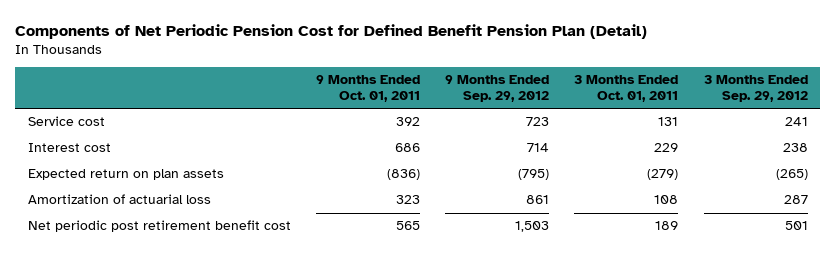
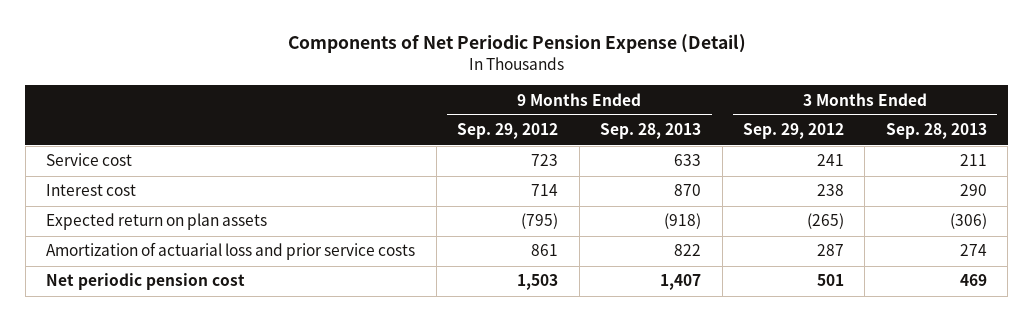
[14,23,647,39] Components of Net Periodic Pension Cost for Defined Benefit Pension Plan (Detail) -> [287,33,746,53] Components of Net Periodic Pension Expense (Detail)
[315,75,420,102] 9 Months Ended Oct. 01, 2011 -> none
[574,75,679,102] 3 Months Ended Oct. 01, 2011 -> none
none -> [600,123,702,140] Sep. 28, 2013
none -> [885,123,987,140] Sep. 28, 2013
[27,194,211,205] Amortization of actuarial loss -> [46,242,416,261] Amortization of actuarial loss and prior service costs
[27,220,291,233] Net periodic post retirement benefit cost -> [46,273,246,291] Net periodic pension cost

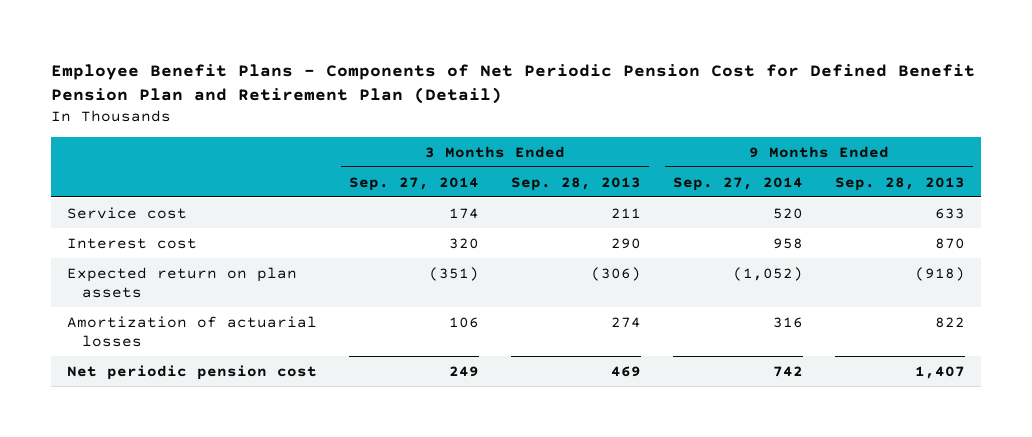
[287,33,746,53] Components of Net Periodic Pension Expense (Detail) -> [51,63,976,105] Employee Benefit Plans - Components of Net Periodic Pension Cost for Defined Benefit Pension Plan and Retirement Plan (Detail)
[457,123,559,140] Sep. 29, 2012 -> none
[742,123,844,140] Sep. 29, 2012 -> none
none -> [349,176,480,191] Sep. 27, 2014
none -> [672,176,803,191] Sep. 27, 2014
[46,242,416,261] Amortization of actuarial loss and prior service costs -> [67,315,318,347] Amortization of actuarial losses

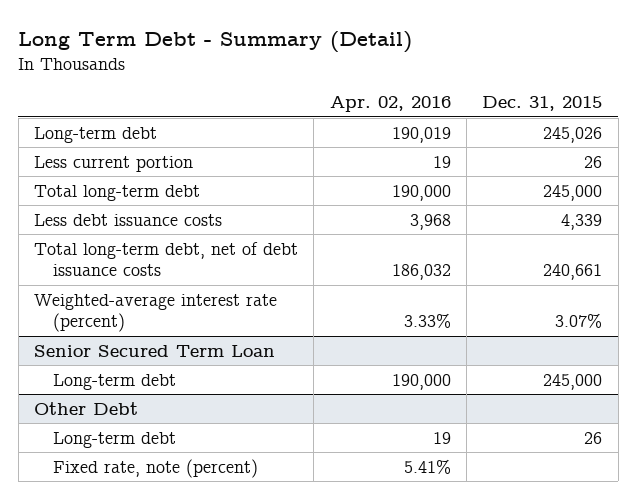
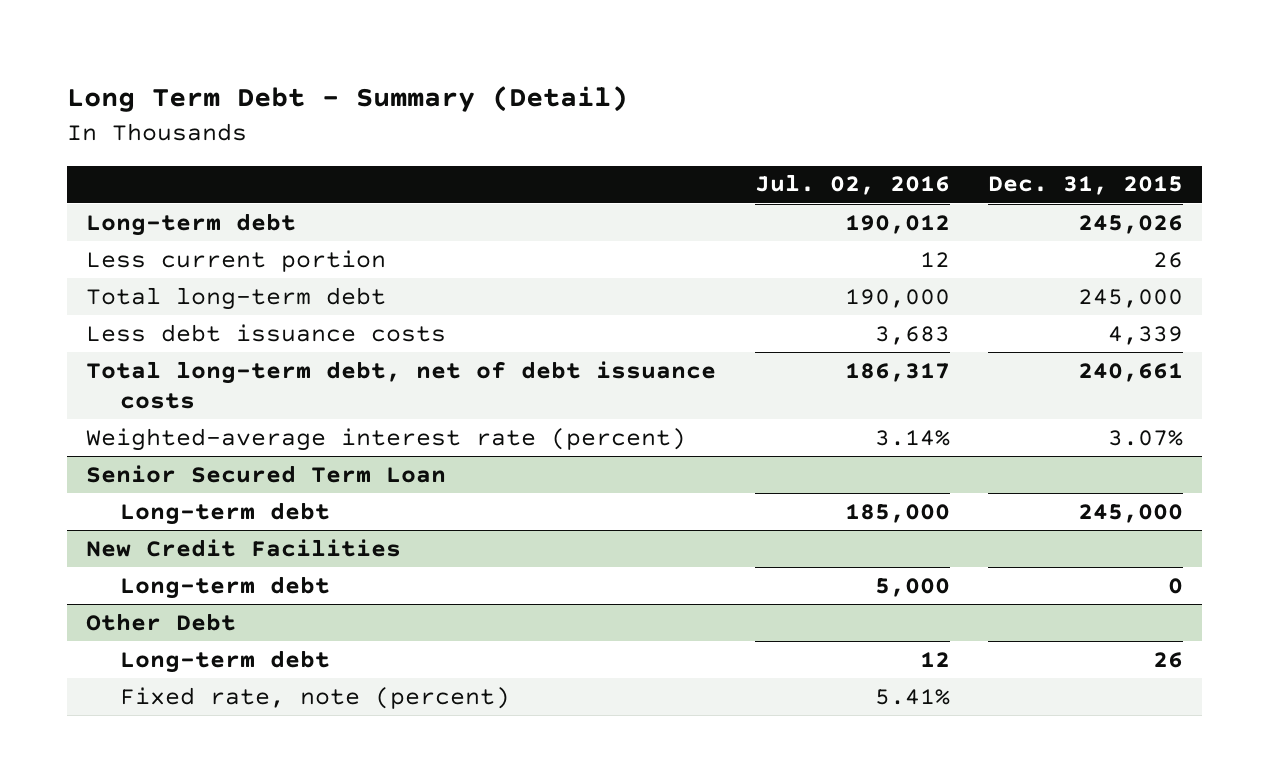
[329,96,451,113] Apr. 02, 2016 -> none
none -> [754,174,950,196] Jul. 02, 2016
none -> [86,538,402,557] New Credit Facilities
none -> [119,575,330,599] Long-term debt

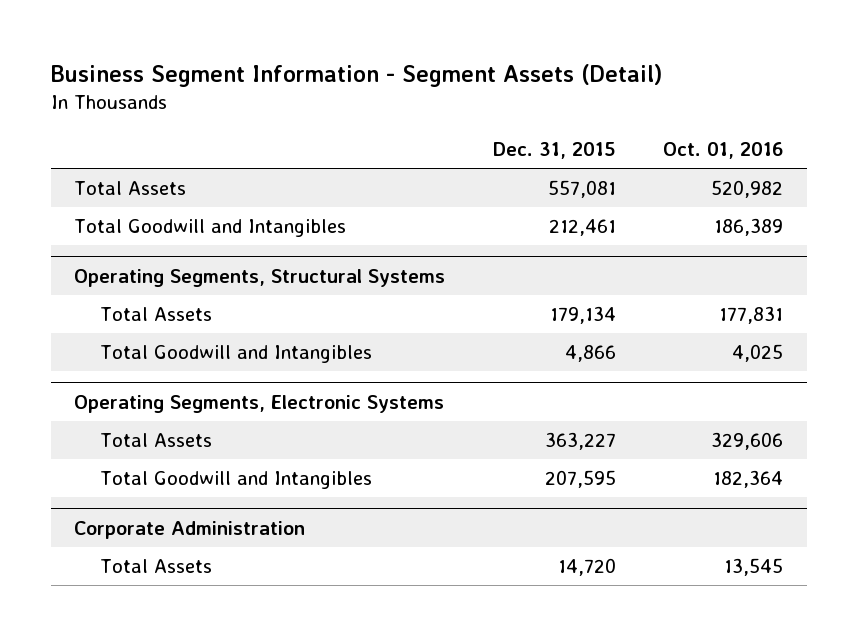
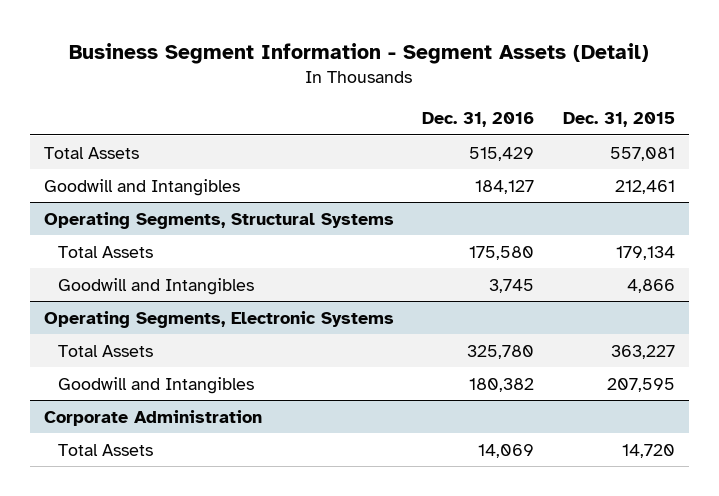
[662,141,783,159] Oct. 01, 2016 -> none
none -> [422,112,535,128] Dec. 31, 2016
[74,219,347,238] Total Goodwill and Intangibles -> [44,178,241,196] Goodwill and Intangibles
[99,345,372,364] Total Goodwill and Intangibles -> [58,277,255,295] Goodwill and Intangibles
[99,471,372,490] Total Goodwill and Intangibles -> [58,376,255,394] Goodwill and Intangibles

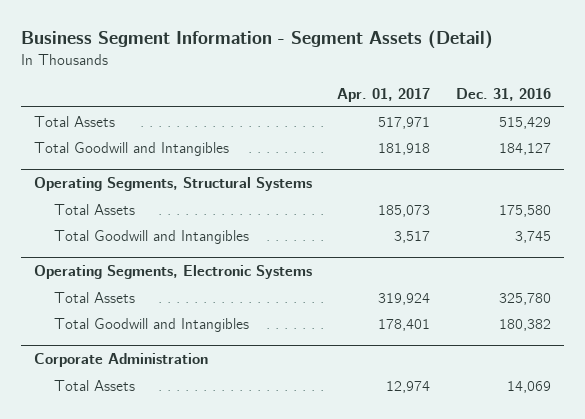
[562,112,675,128] Dec. 31, 2015 -> none
none -> [337,87,431,102] Apr. 01, 2017
[44,178,241,196] Goodwill and Intangibles -> [33,141,229,156] Total Goodwill and Intangibles
[58,277,255,295] Goodwill and Intangibles -> [53,229,249,244] Total Goodwill and Intangibles
[58,376,255,394] Goodwill and Intangibles -> [53,317,249,332] Total Goodwill and Intangibles

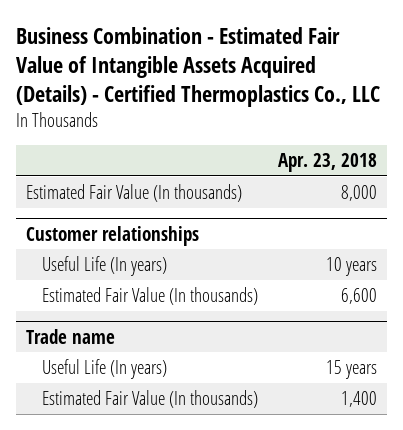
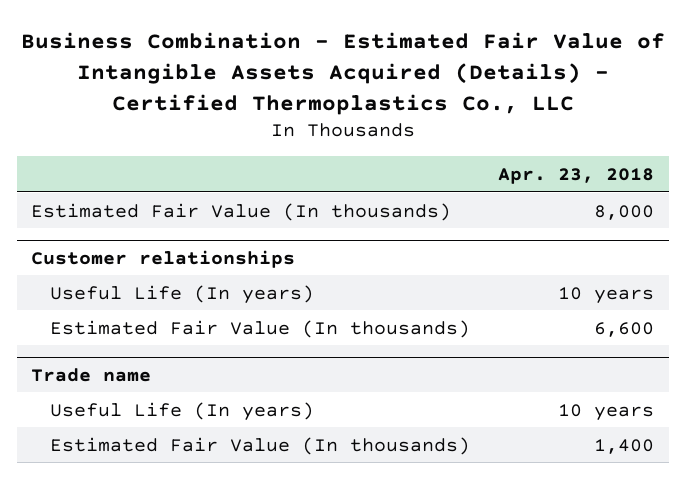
[325,359,377,379] 15 years -> [558,403,655,421] 10 years

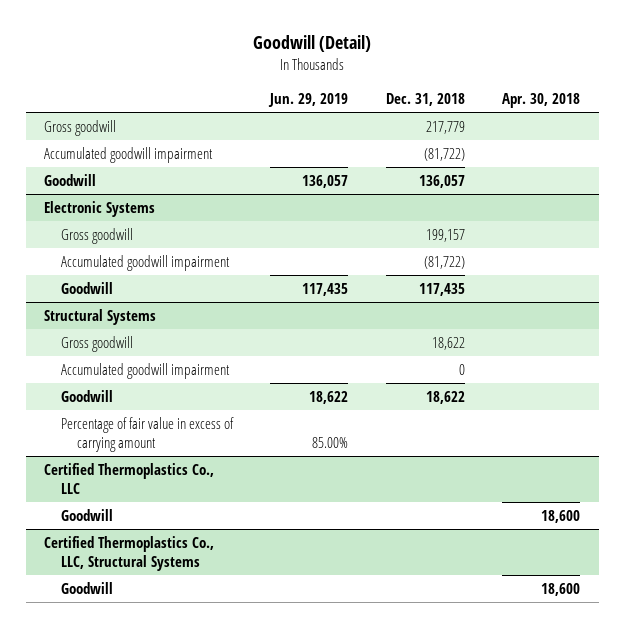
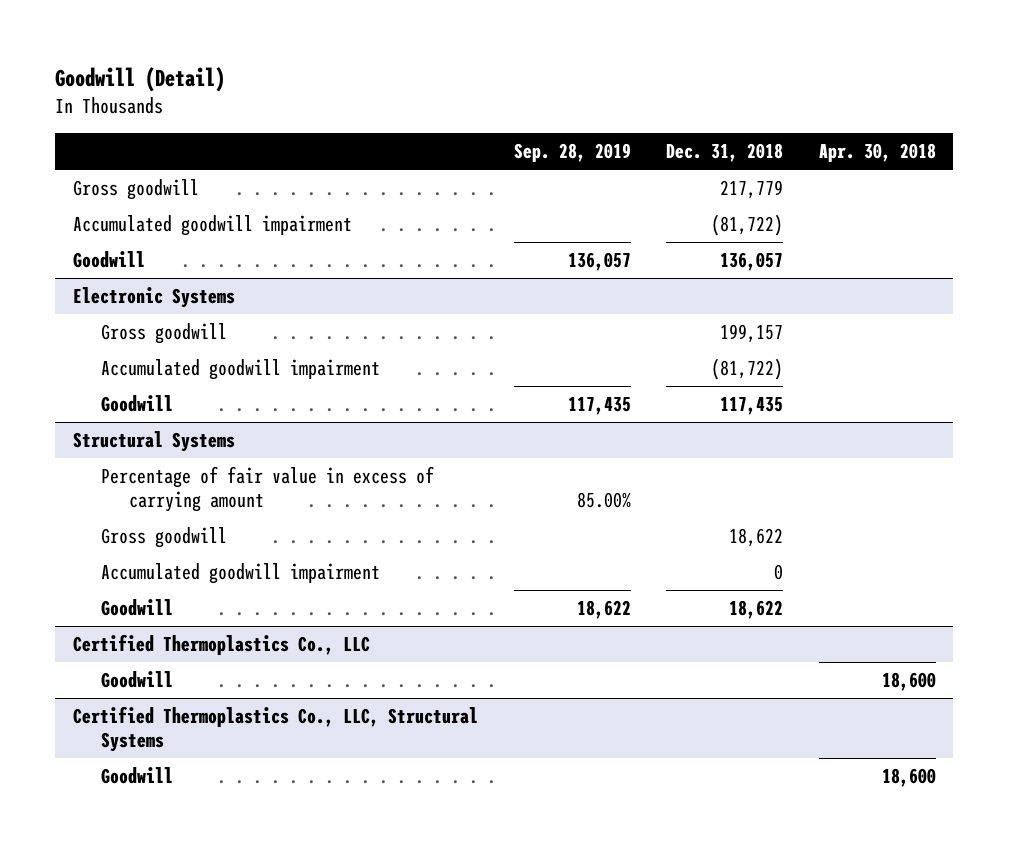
[268,92,349,107] Jun. 29, 2019 -> none
none -> [513,143,631,163] Sep. 28, 2019
[60,416,234,453] Percentage of fair value in excess of carrying amount -> [101,465,435,512] Percentage of fair value in excess of carrying amount

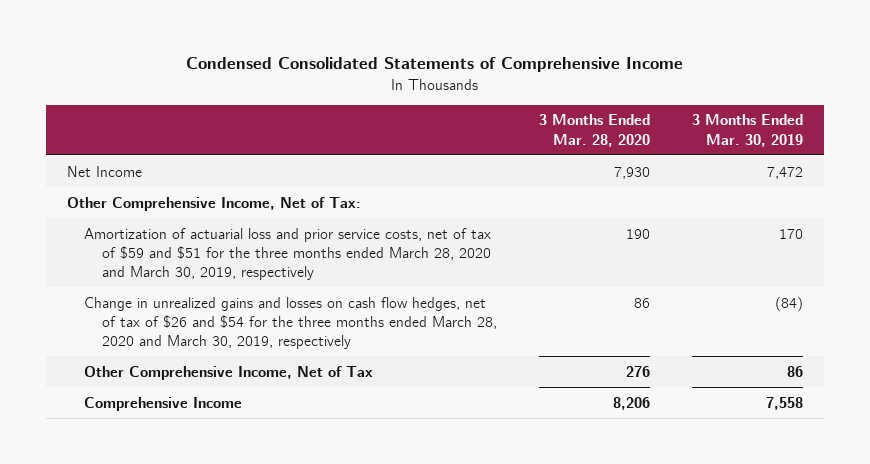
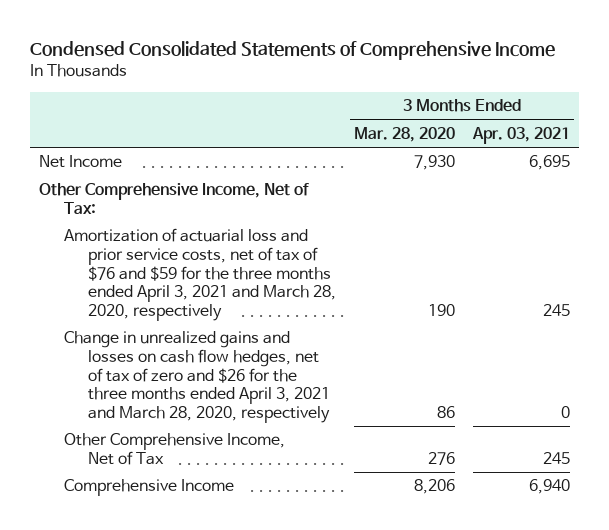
[691,114,803,147] 3 Months Ended Mar. 30, 2019 -> none
none -> [471,126,570,144] Apr. 03, 2021
[84,227,492,281] Amortization of actuarial loss and prior service costs, net of tax of $59 and $51 for the three months ended March 28, 2020 and March 30, 2019, respectively -> [63,228,337,322] Amortization of actuarial loss and prior service costs, net of tax of $76 and $59 for the three months ended April 3, 2021 and March 28, 2020, respectively
[84,296,497,350] Change in unrealized gains and losses on cash flow hedges, net of tax of $26 and $54 for the three months ended March 28, 2020 and March 30, 2019, respectively -> [63,331,331,424] Change in unrealized gains and losses on cash flow hedges, net of tax of zero and $26 for the three months ended April 3, 2021 and March 28, 2020, respectively

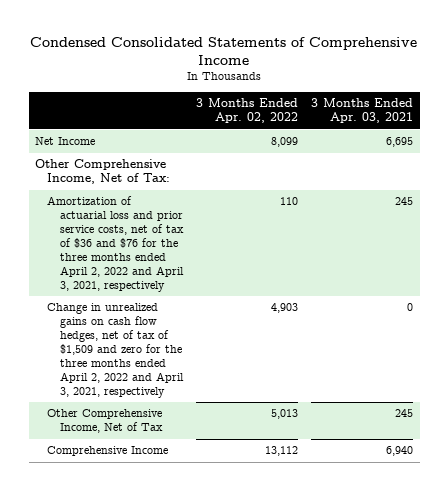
[354,126,456,142] Mar. 28, 2020 -> none
none -> [195,98,298,124] 3 Months Ended Apr. 02, 2022
[63,228,337,322] Amortization of actuarial loss and prior service costs, net of tax of $76 and $59 for the three months ended April 3, 2021 and March 28, 2020, respectively -> [47,196,184,292] Amortization of actuarial loss and prior service costs, net of tax of $36 and $76 for the three months ended April 2, 2022 and April 3, 2021, respectively
[63,331,331,424] Change in unrealized gains and losses on cash flow hedges, net of tax of zero and $26 for the three months ended April 3, 2021 and March 28, 2020, respectively -> [47,303,184,398] Change in unrealized gains on cash flow hedges, net of tax of $1,509 and zero for the three months ended April 2, 2022 and April 3, 2021, respectively

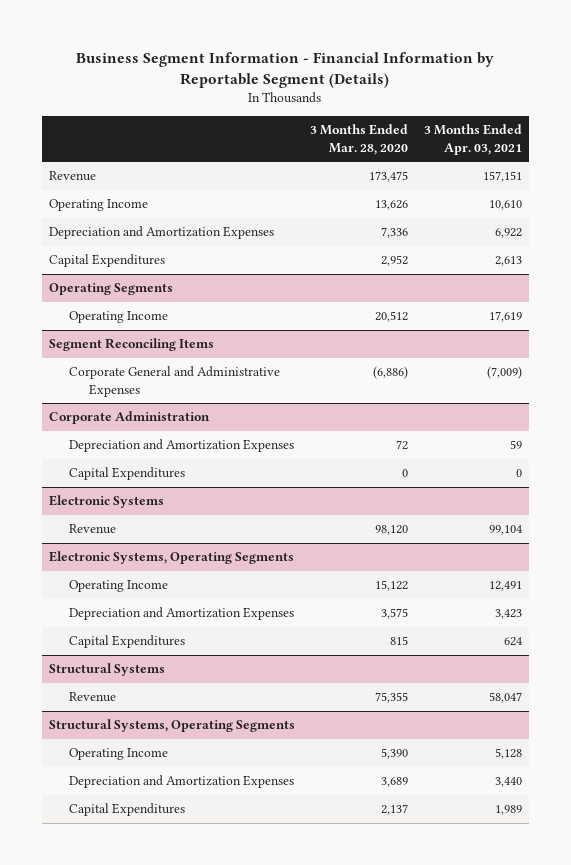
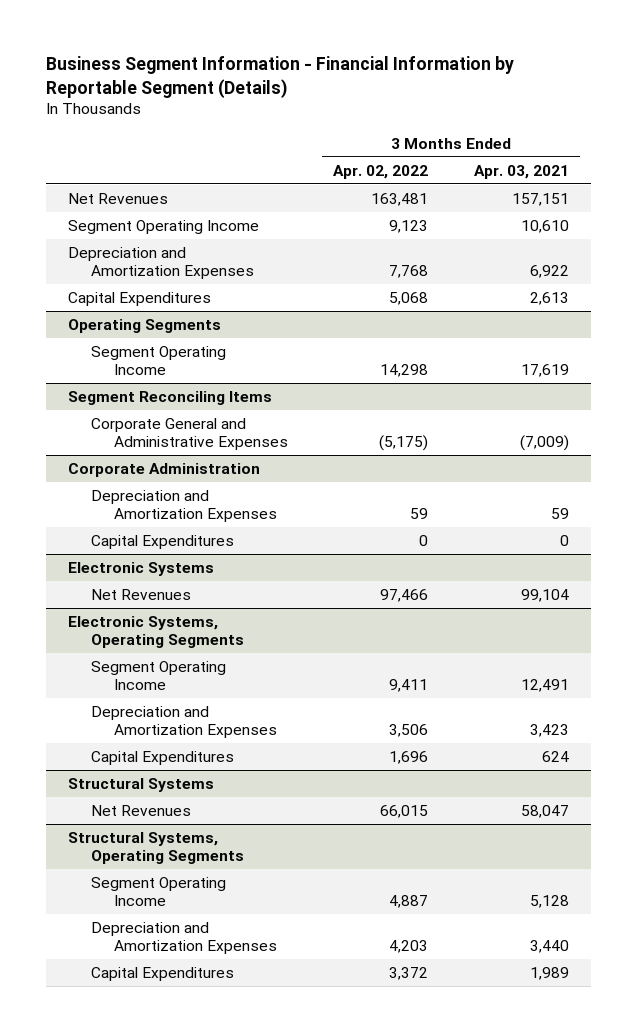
[310,124,409,155] 3 Months Ended Mar. 28, 2020 -> none
none -> [333,164,429,179] Apr. 02, 2022
[49,171,97,182] Revenue -> [68,192,169,204] Net Revenues
[49,199,149,212] Operating Income -> [68,219,260,234] Segment Operating Income
[69,311,169,324] Operating Income -> [91,345,227,376] Segment Operating Income
[69,524,117,535] Revenue -> [91,588,192,600] Net Revenues
[69,580,169,593] Operating Income -> [91,660,227,691] Segment Operating Income
[69,692,117,703] Revenue -> [91,804,192,816] Net Revenues
[69,748,169,761] Operating Income -> [91,876,227,907] Segment Operating Income

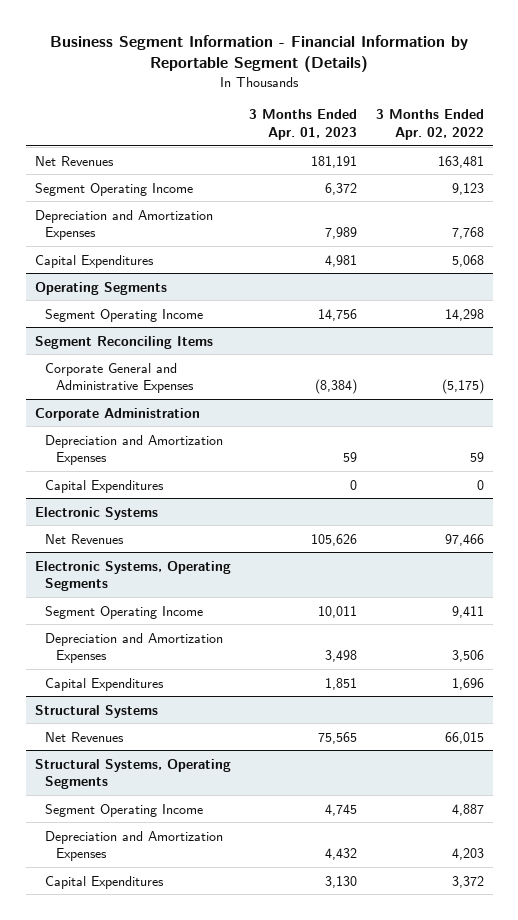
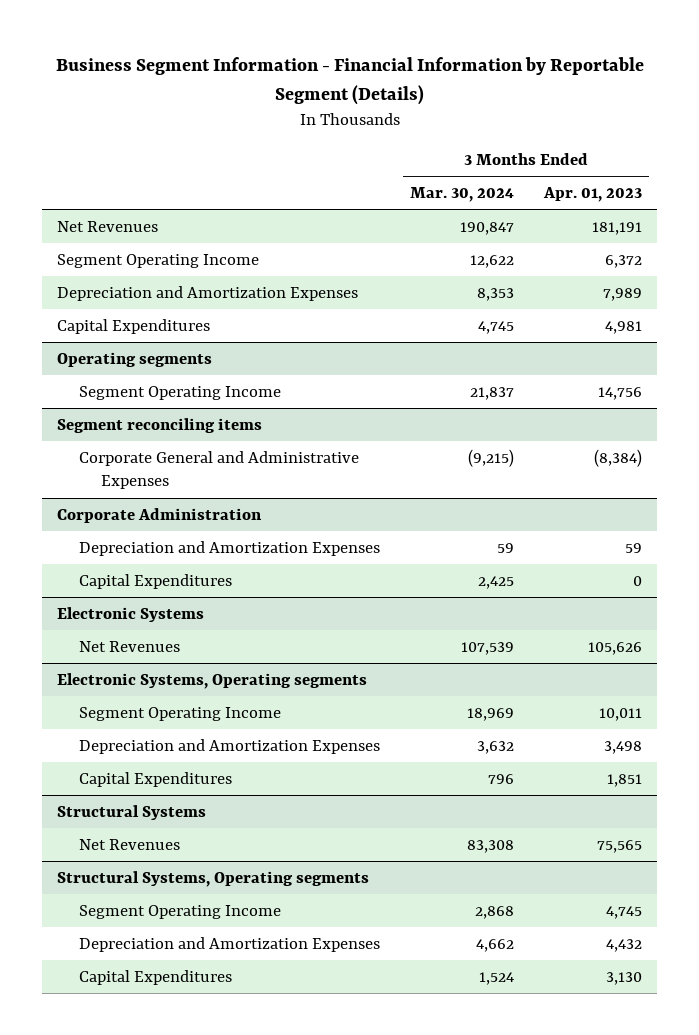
[375,109,484,140] 3 Months Ended Apr. 02, 2022 -> none
none -> [410,187,515,203] Mar. 30, 2024
[34,281,167,295] Operating Segments -> [57,351,213,367] Operating segments
[34,335,213,349] Segment Reconciling Items -> [57,417,263,433] Segment reconciling items
[34,560,231,592] Electronic Systems, Operating Segments -> [57,672,368,689] Electronic Systems, Operating segments
[34,758,231,790] Structural Systems, Operating Segments -> [57,870,370,887] Structural Systems, Operating segments

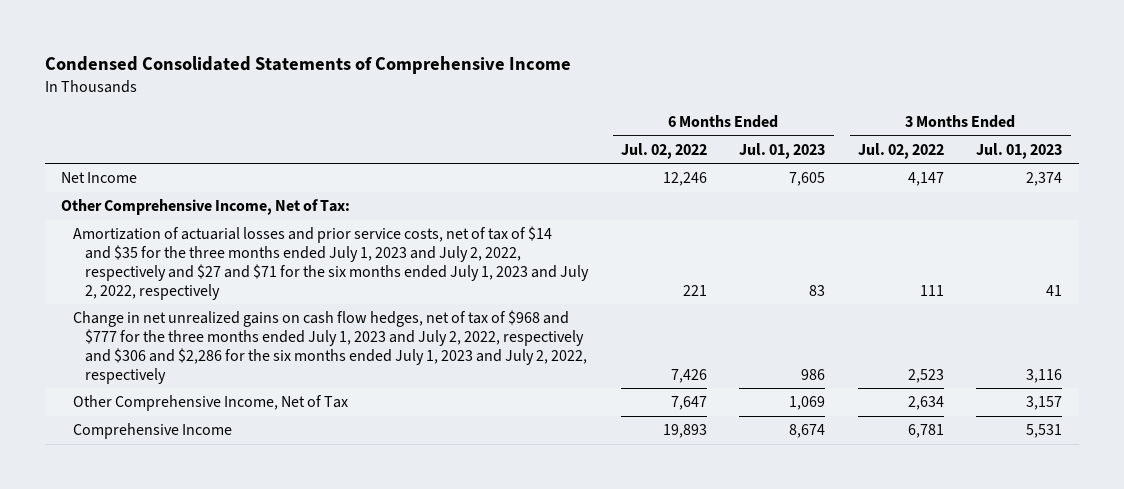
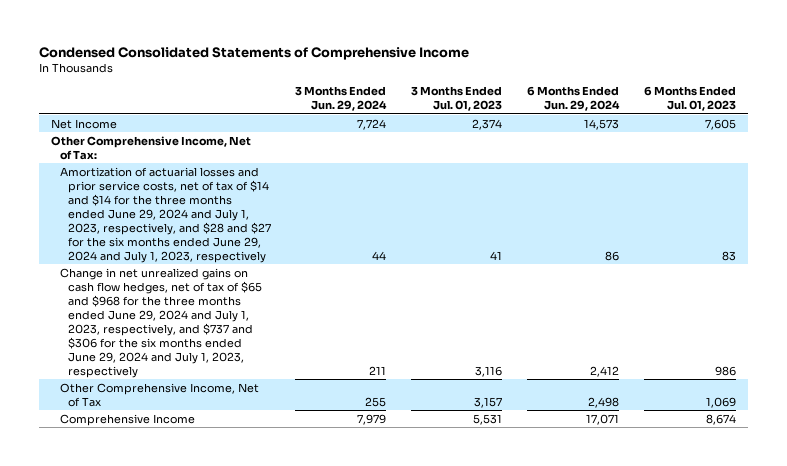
[620,142,707,159] Jul. 02, 2022 -> none
[857,142,944,159] Jul. 02, 2022 -> none
none -> [295,86,388,112] 3 Months Ended Jun. 29, 2024
none -> [526,86,620,112] 6 Months Ended Jun. 29, 2024
[73,226,590,300] Amortization of actuarial losses and prior service costs, net of tax of $14 and $35 for the three months ended July 1, 2023 and July 2, 2022, respectively and $27 and $71 for the six months ended July 1, 2023 and July 2, 2022, respectively -> [59,166,271,263] Amortization of actuarial losses and prior service costs, net of tax of $14 and $14 for the three months ended June 29, 2024 and July 1, 2023, respectively, and $28 and $27 for the six months ended June 29, 2024 and July 1, 2023, respectively
[73,310,588,384] Change in net unrealized gains on cash flow hedges, net of tax of $968 and $777 for the three months ended July 1, 2023 and July 2, 2022, respectively and $306 and $2,286 for the six months ended July 1, 2023 and July 2, 2022, respectively -> [59,267,262,378] Change in net unrealized gains on cash flow hedges, net of tax of $65 and $968 for the three months ended June 29, 2024 and July 1, 2023, respectively, and $737 and $306 for the six months ended June 29, 2024 and July 1, 2023, respectively

